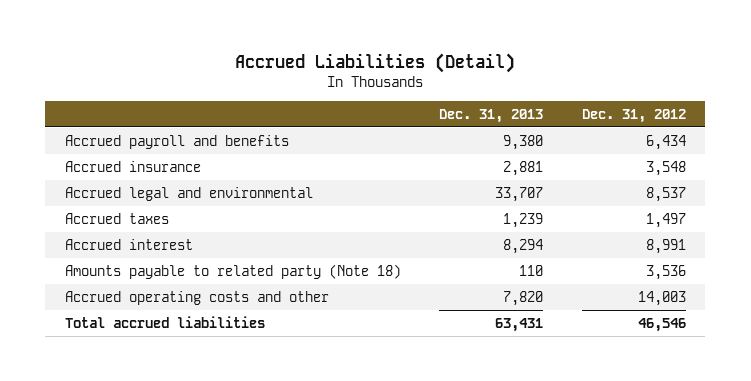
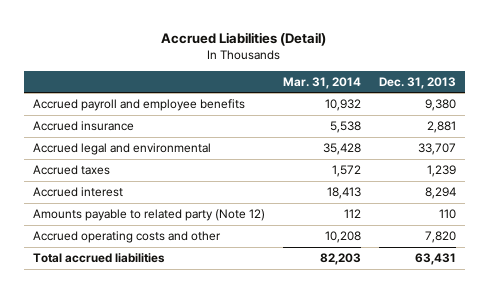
[582,108,687,123] Dec. 31, 2012 -> none
none -> [282,76,361,89] Mar. 31, 2014
[64,134,289,149] Accrued payroll and benefits -> [33,98,246,111] Accrued payroll and employee benefits
[64,263,401,279] Amounts payable to related party (Note 18) -> [33,208,266,221] Amounts payable to related party (Note 12)

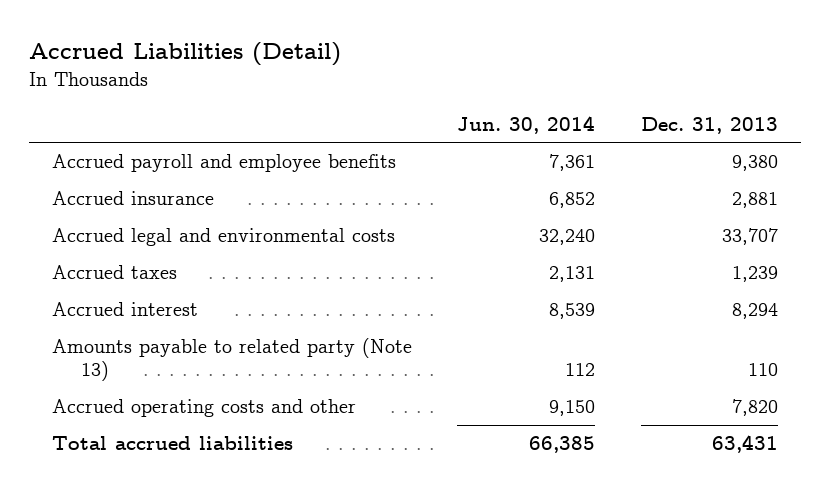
[282,76,361,89] Mar. 31, 2014 -> none
none -> [457,115,596,134] Jun. 30, 2014
[33,142,212,155] Accrued legal and environmental -> [51,228,395,247] Accrued legal and environmental costs
[33,208,266,221] Amounts payable to related party (Note 12) -> [51,338,412,381] Amounts payable to related party (Note 13)

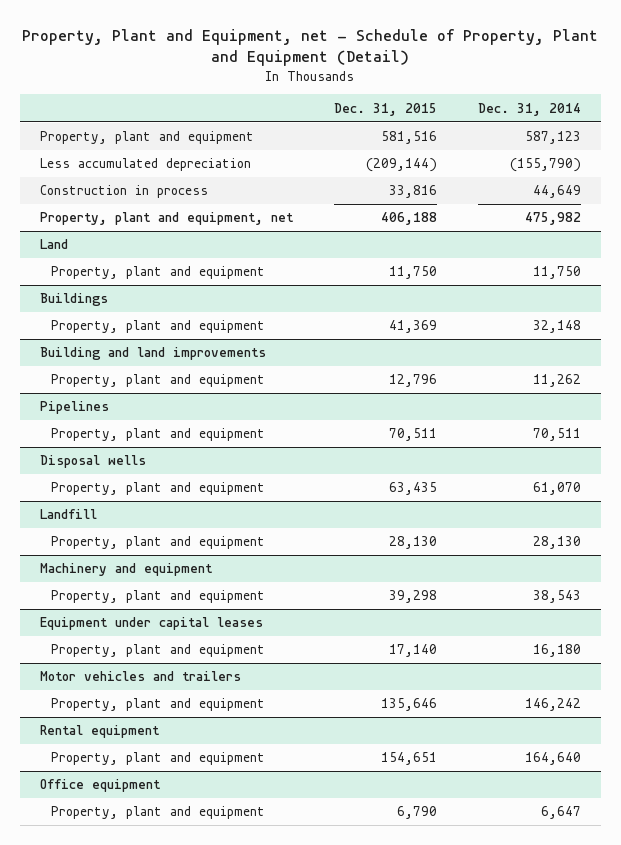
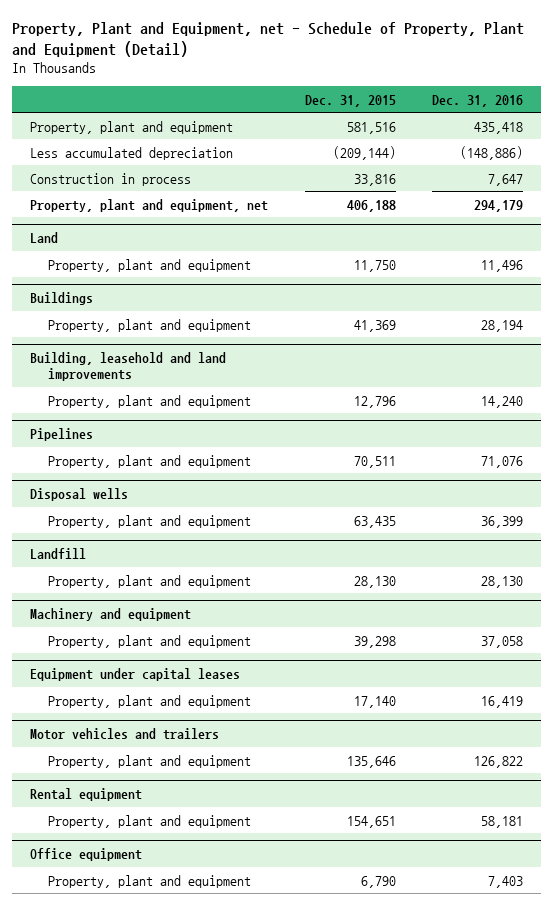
[477,102,581,116] Dec. 31, 2014 -> none
none -> [431,94,523,107] Dec. 31, 2016
[39,347,266,361] Building and land improvements -> [30,352,227,382] Building, leasehold and land improvements

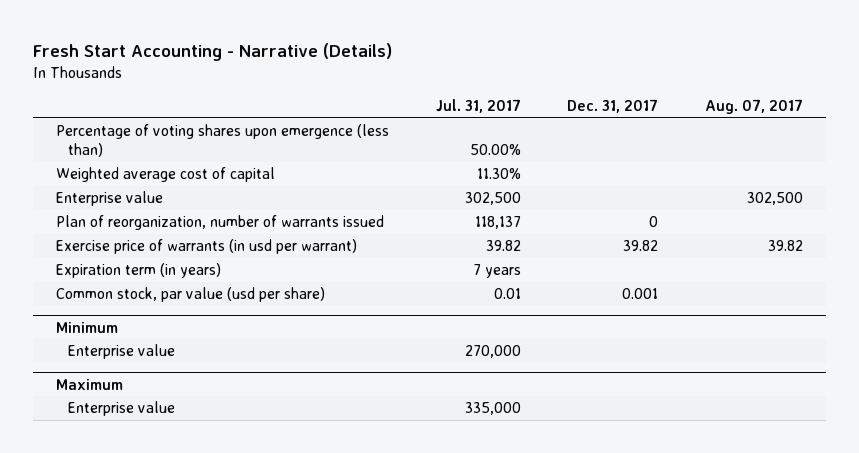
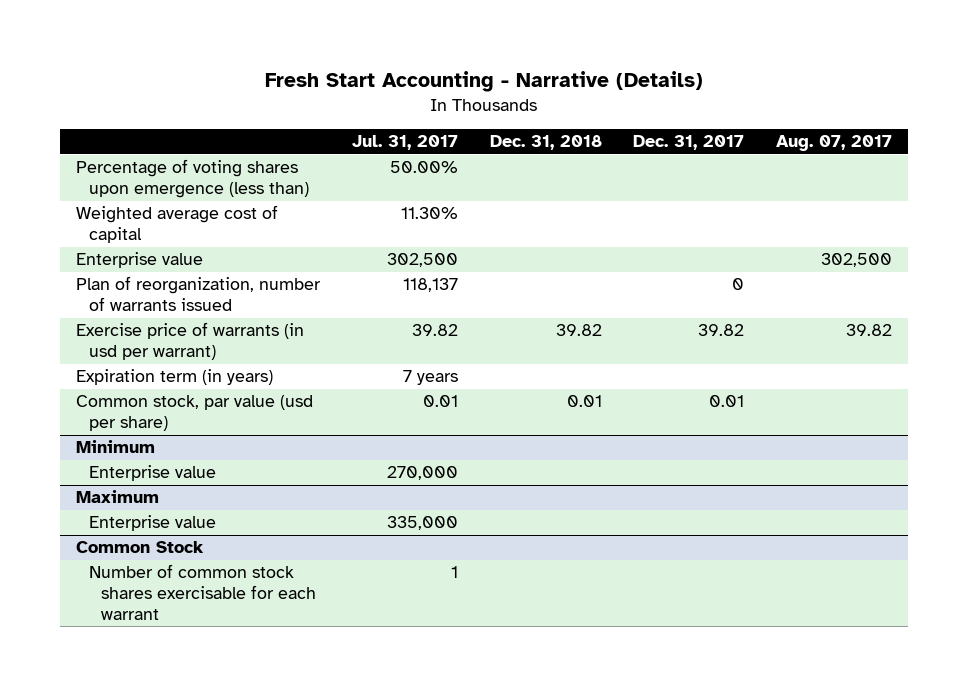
none -> [489,135,602,151] Dec. 31, 2018
[622,288,659,300] 0.001 -> [709,395,745,408] 0.01
none -> [75,541,204,554] Common Stock
none -> [88,564,317,620] Number of common stock shares exercisable for each warrant

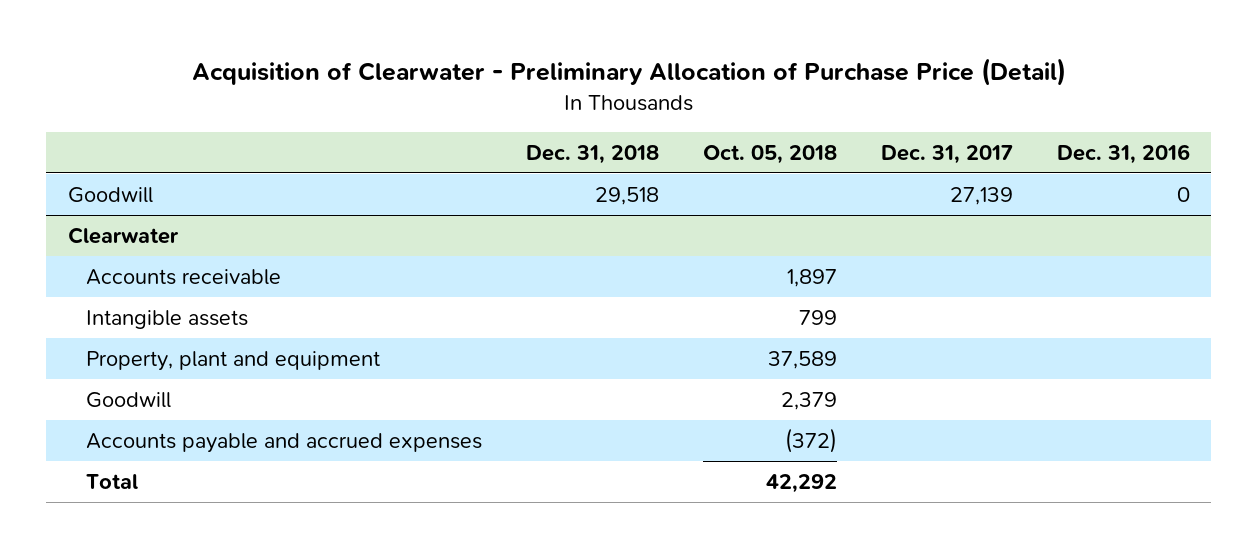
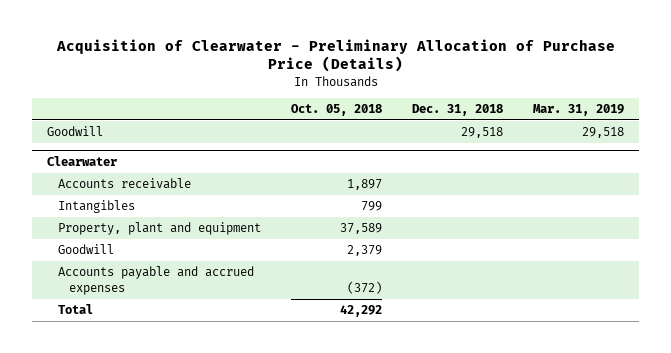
[191,58,1066,87] Acquisition of Clearwater - Preliminary Allocation of Purchase Price (Detail) -> [55,38,615,73] Acquisition of Clearwater - Preliminary Allocation of Purchase Price (Details)
[880,144,1013,164] Dec. 31, 2017 -> none
[1056,143,1190,164] Dec. 31, 2016 -> none
none -> [533,104,625,117] Mar. 31, 2019
[86,310,249,330] Intangible assets -> [58,200,136,214] Intangibles

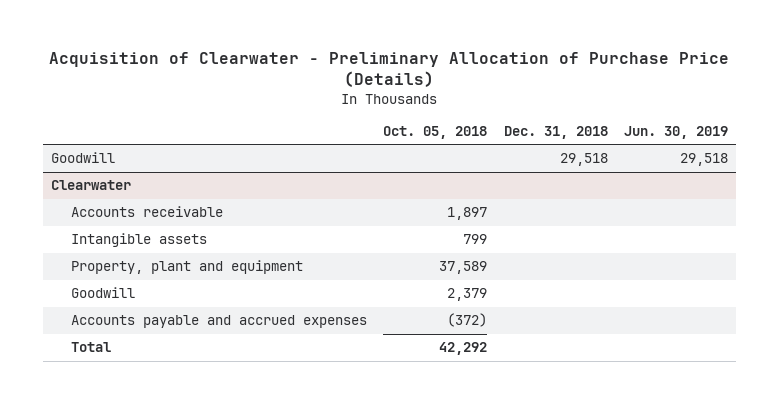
[533,104,625,117] Mar. 31, 2019 -> none
none -> [623,125,728,139] Jun. 30, 2019
[58,200,136,214] Intangibles -> [70,233,207,248] Intangible assets

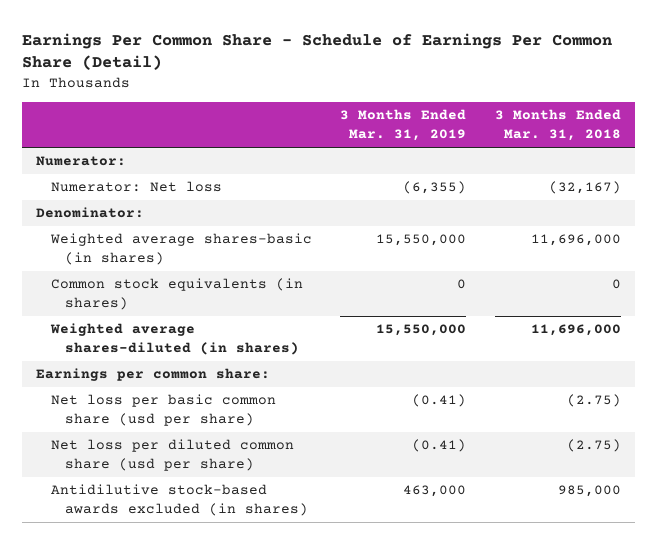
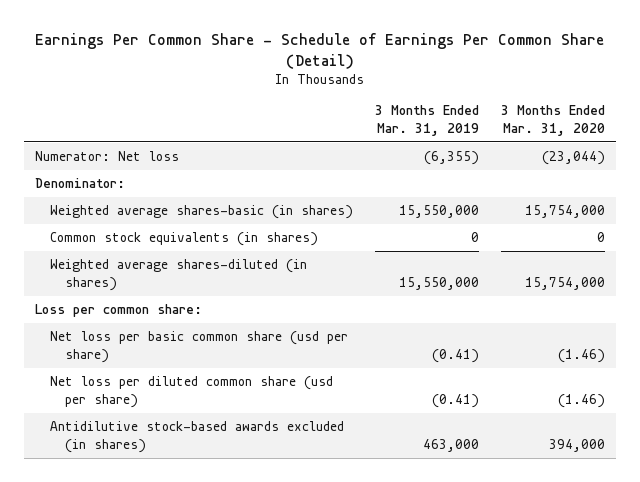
[494,109,621,142] 3 Months Ended Mar. 31, 2018 -> none
none -> [501,105,606,136] 3 Months Ended Mar. 31, 2020
[36,156,127,167] Numerator: -> none
[36,368,271,382] Earnings per common share: -> [35,304,203,318] Loss per common share:

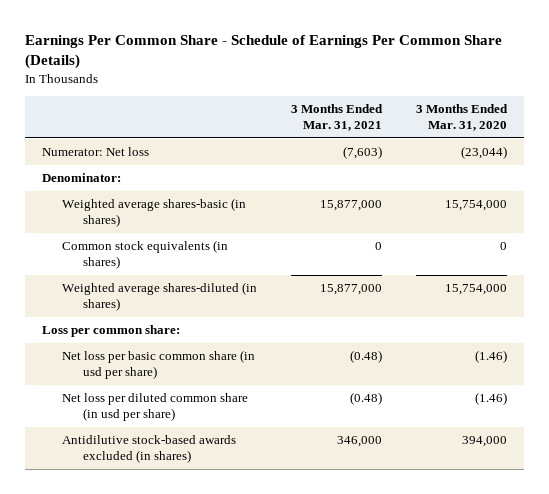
[35,32,605,69] Earnings Per Common Share - Schedule of Earnings Per Common Share (Detail) -> [24,35,502,70] Earnings Per Common Share - Schedule of Earnings Per Common Share (Details)
[375,105,480,136] 3 Months Ended Mar. 31, 2019 -> none
none -> [291,104,384,132] 3 Months Ended Mar. 31, 2021
[49,331,348,363] Net loss per basic common share (usd per share) -> [62,350,256,379] Net loss per basic common share (in usd per share)
[49,376,333,408] Net loss per diluted common share (usd per share) -> [62,393,249,421] Net loss per diluted common share (in usd per share)

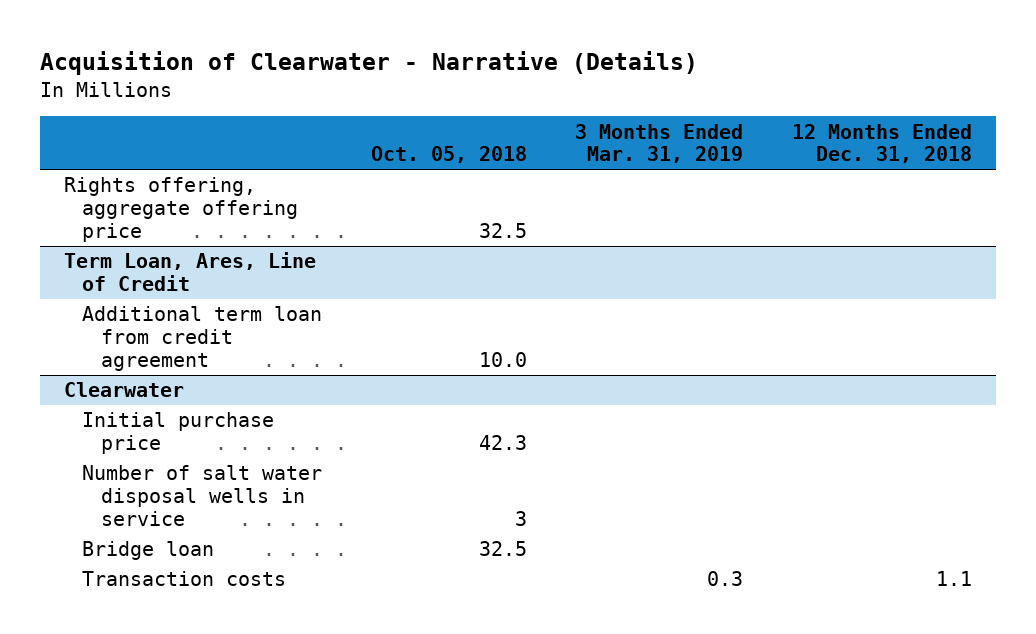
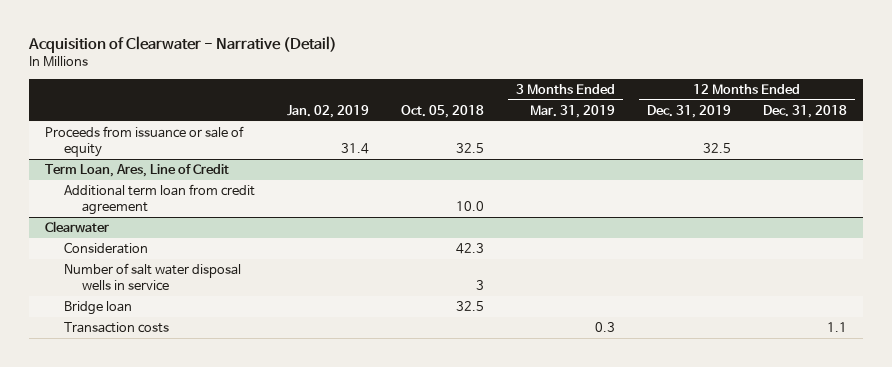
[39,51,698,76] Acquisition of Clearwater - Narrative (Details) -> [27,35,337,53] Acquisition of Clearwater - Narrative (Detail)
none -> [286,104,369,118] Jan. 02, 2019
none -> [647,104,732,118] Dec. 31, 2019
[64,177,299,242] Rights offering, aggregate offering price -> [44,126,244,157] Proceeds from issuance or sale of equity
[82,412,275,455] Initial purchase price -> [63,242,148,255] Consideration

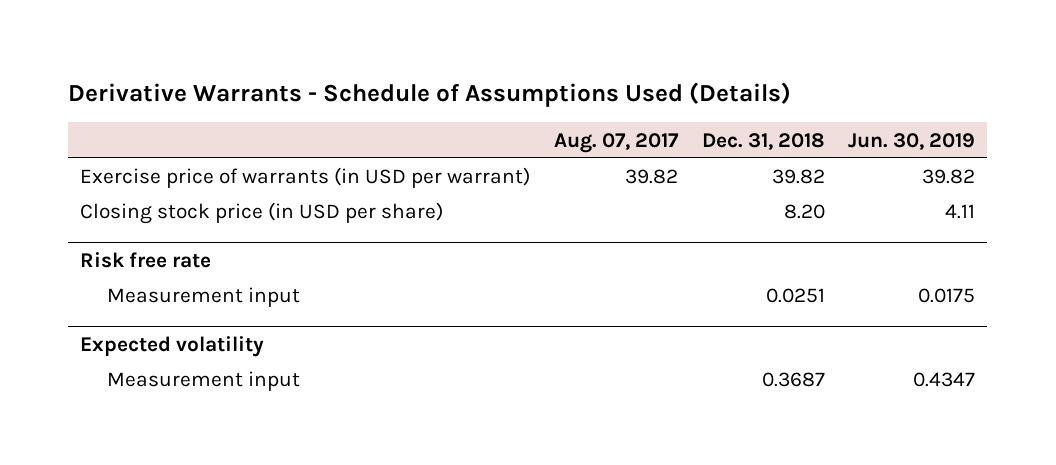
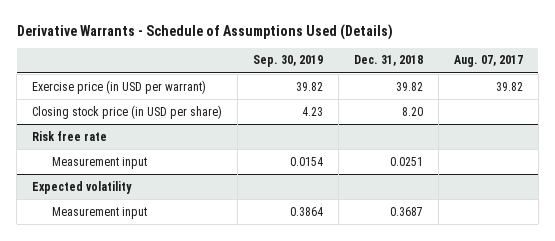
[848,132,976,150] Jun. 30, 2019 -> none
none -> [253,55,324,68] Sep. 30, 2019
[80,167,531,189] Exercise price of warrants (in USD per warrant) -> [32,79,207,94] Exercise price (in USD per warrant)

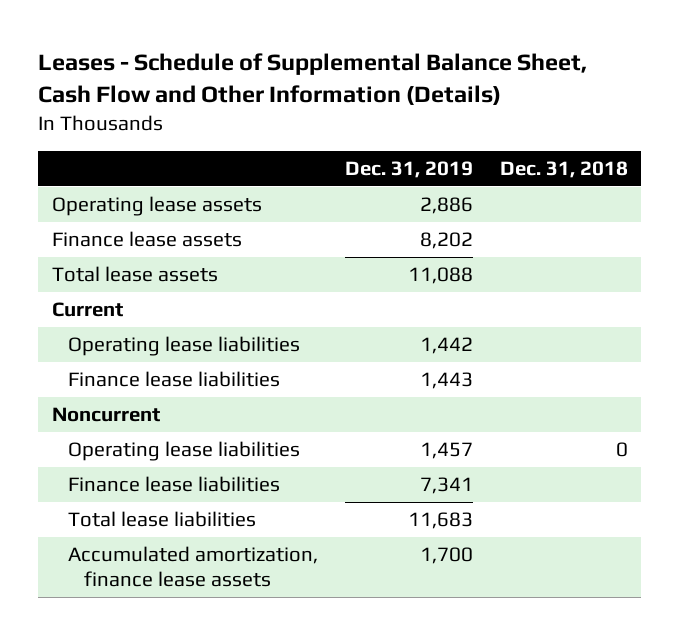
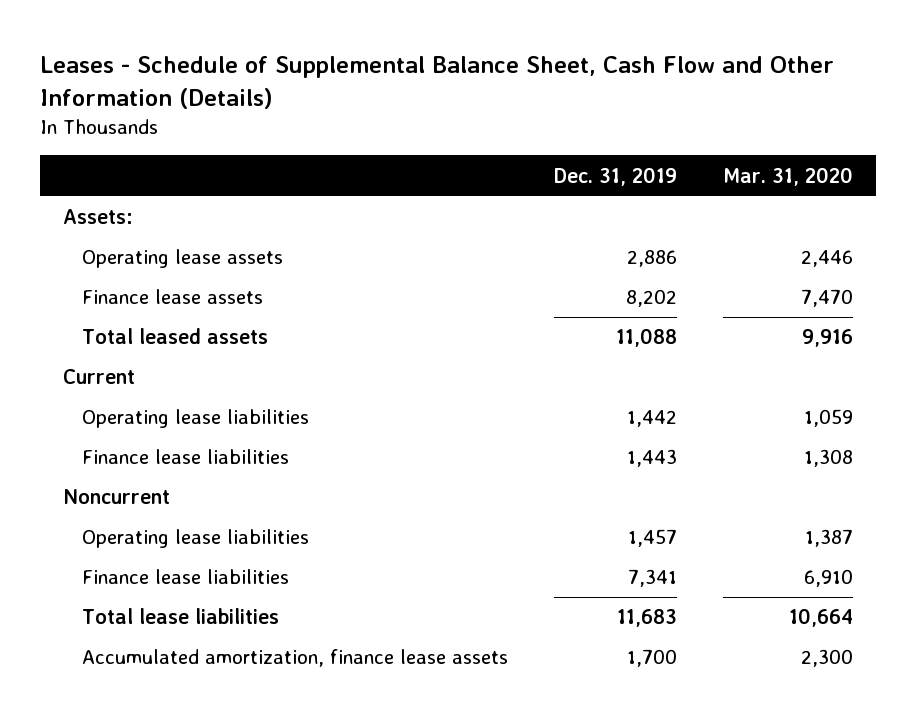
[499,160,628,178] Dec. 31, 2018 -> none
none -> [722,166,853,186] Mar. 31, 2020
none -> [62,209,133,225] Assets:
[51,266,218,283] Total lease assets -> [81,328,268,345] Total leased assets

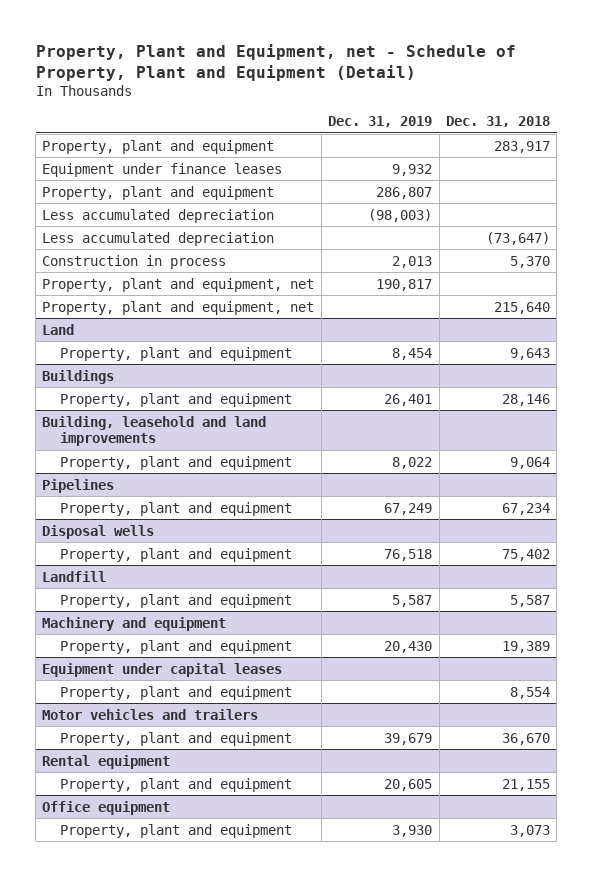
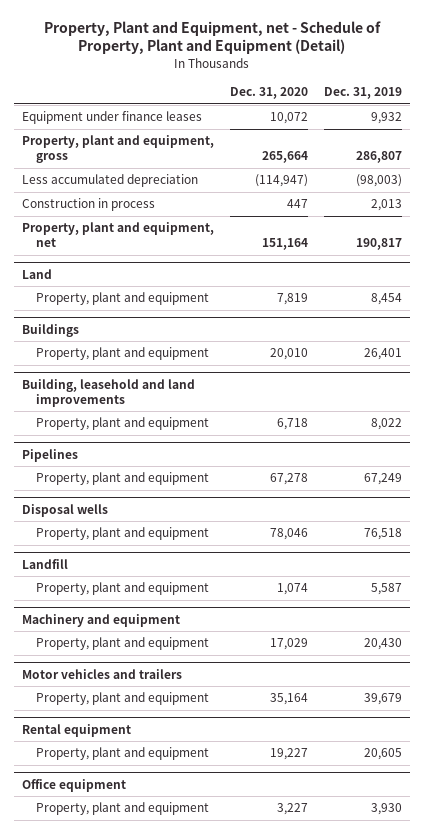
[445,116,550,128] Dec. 31, 2018 -> none
none -> [229,87,308,100] Dec. 31, 2020
[42,139,275,154] Property, plant and equipment -> none
[42,185,275,200] Property, plant and equipment -> [21,135,214,164] Property, plant and equipment, gross
[42,231,275,246] Less accumulated depreciation -> none
[42,300,315,315] Property, plant and equipment, net -> none
[42,662,283,677] Equipment under capital leases -> none
[60,685,293,700] Property, plant and equipment -> none

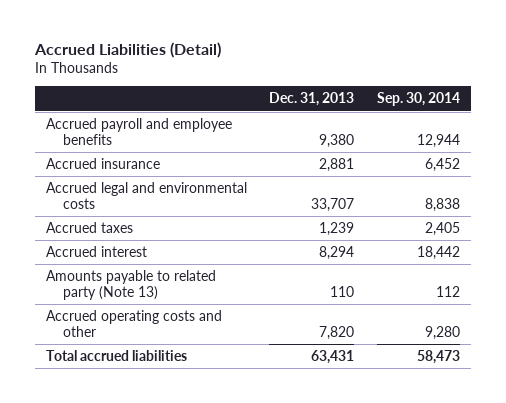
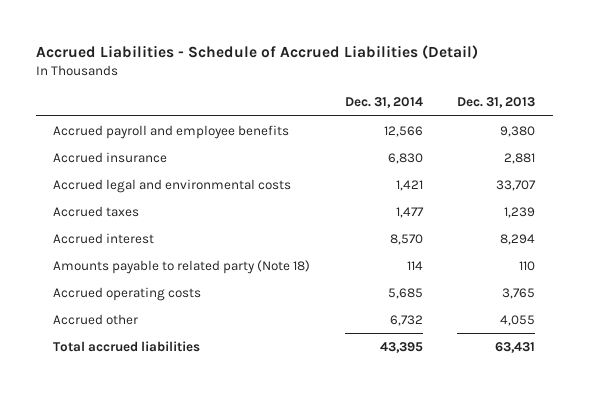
[33,42,221,59] Accrued Liabilities (Detail) -> [36,45,479,60] Accrued Liabilities - Schedule of Accrued Liabilities (Detail)
[376,92,460,107] Sep. 30, 2014 -> none
none -> [344,97,423,109] Dec. 31, 2014
[45,269,216,300] Amounts payable to related party (Note 13) -> [53,259,311,274] Amounts payable to related party (Note 18)
none -> [53,286,202,301] Accrued operating costs
[45,309,222,337] Accrued operating costs and other -> [53,313,139,325] Accrued other
[319,325,355,340] 7,820 -> [500,314,536,326] 4,055

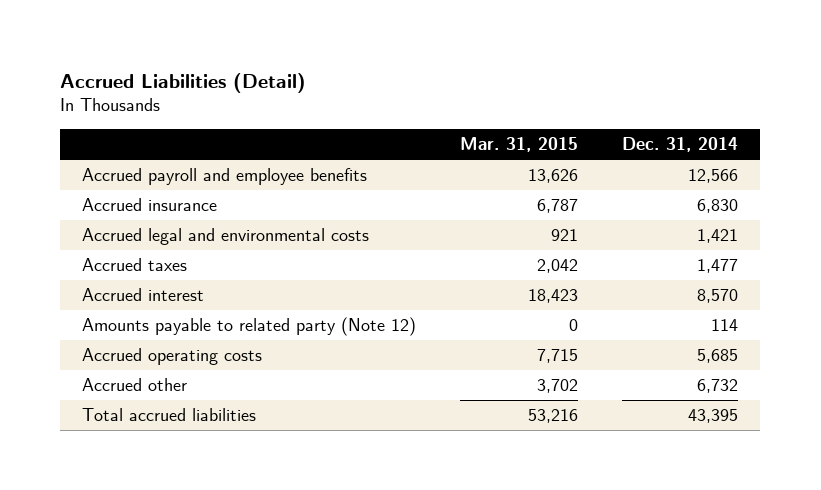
[36,45,479,60] Accrued Liabilities - Schedule of Accrued Liabilities (Detail) -> [60,72,307,93] Accrued Liabilities (Detail)
[457,97,536,109] Dec. 31, 2013 -> none
none -> [460,137,579,153] Mar. 31, 2015
[53,259,311,274] Amounts payable to related party (Note 18) -> [82,317,417,337] Amounts payable to related party (Note 12)

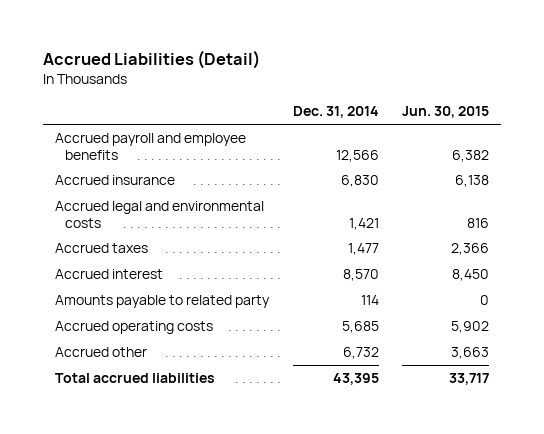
[460,137,579,153] Mar. 31, 2015 -> none
none -> [402,106,490,119] Jun. 30, 2015
[82,317,417,337] Amounts payable to related party (Note 12) -> [54,295,270,309] Amounts payable to related party

